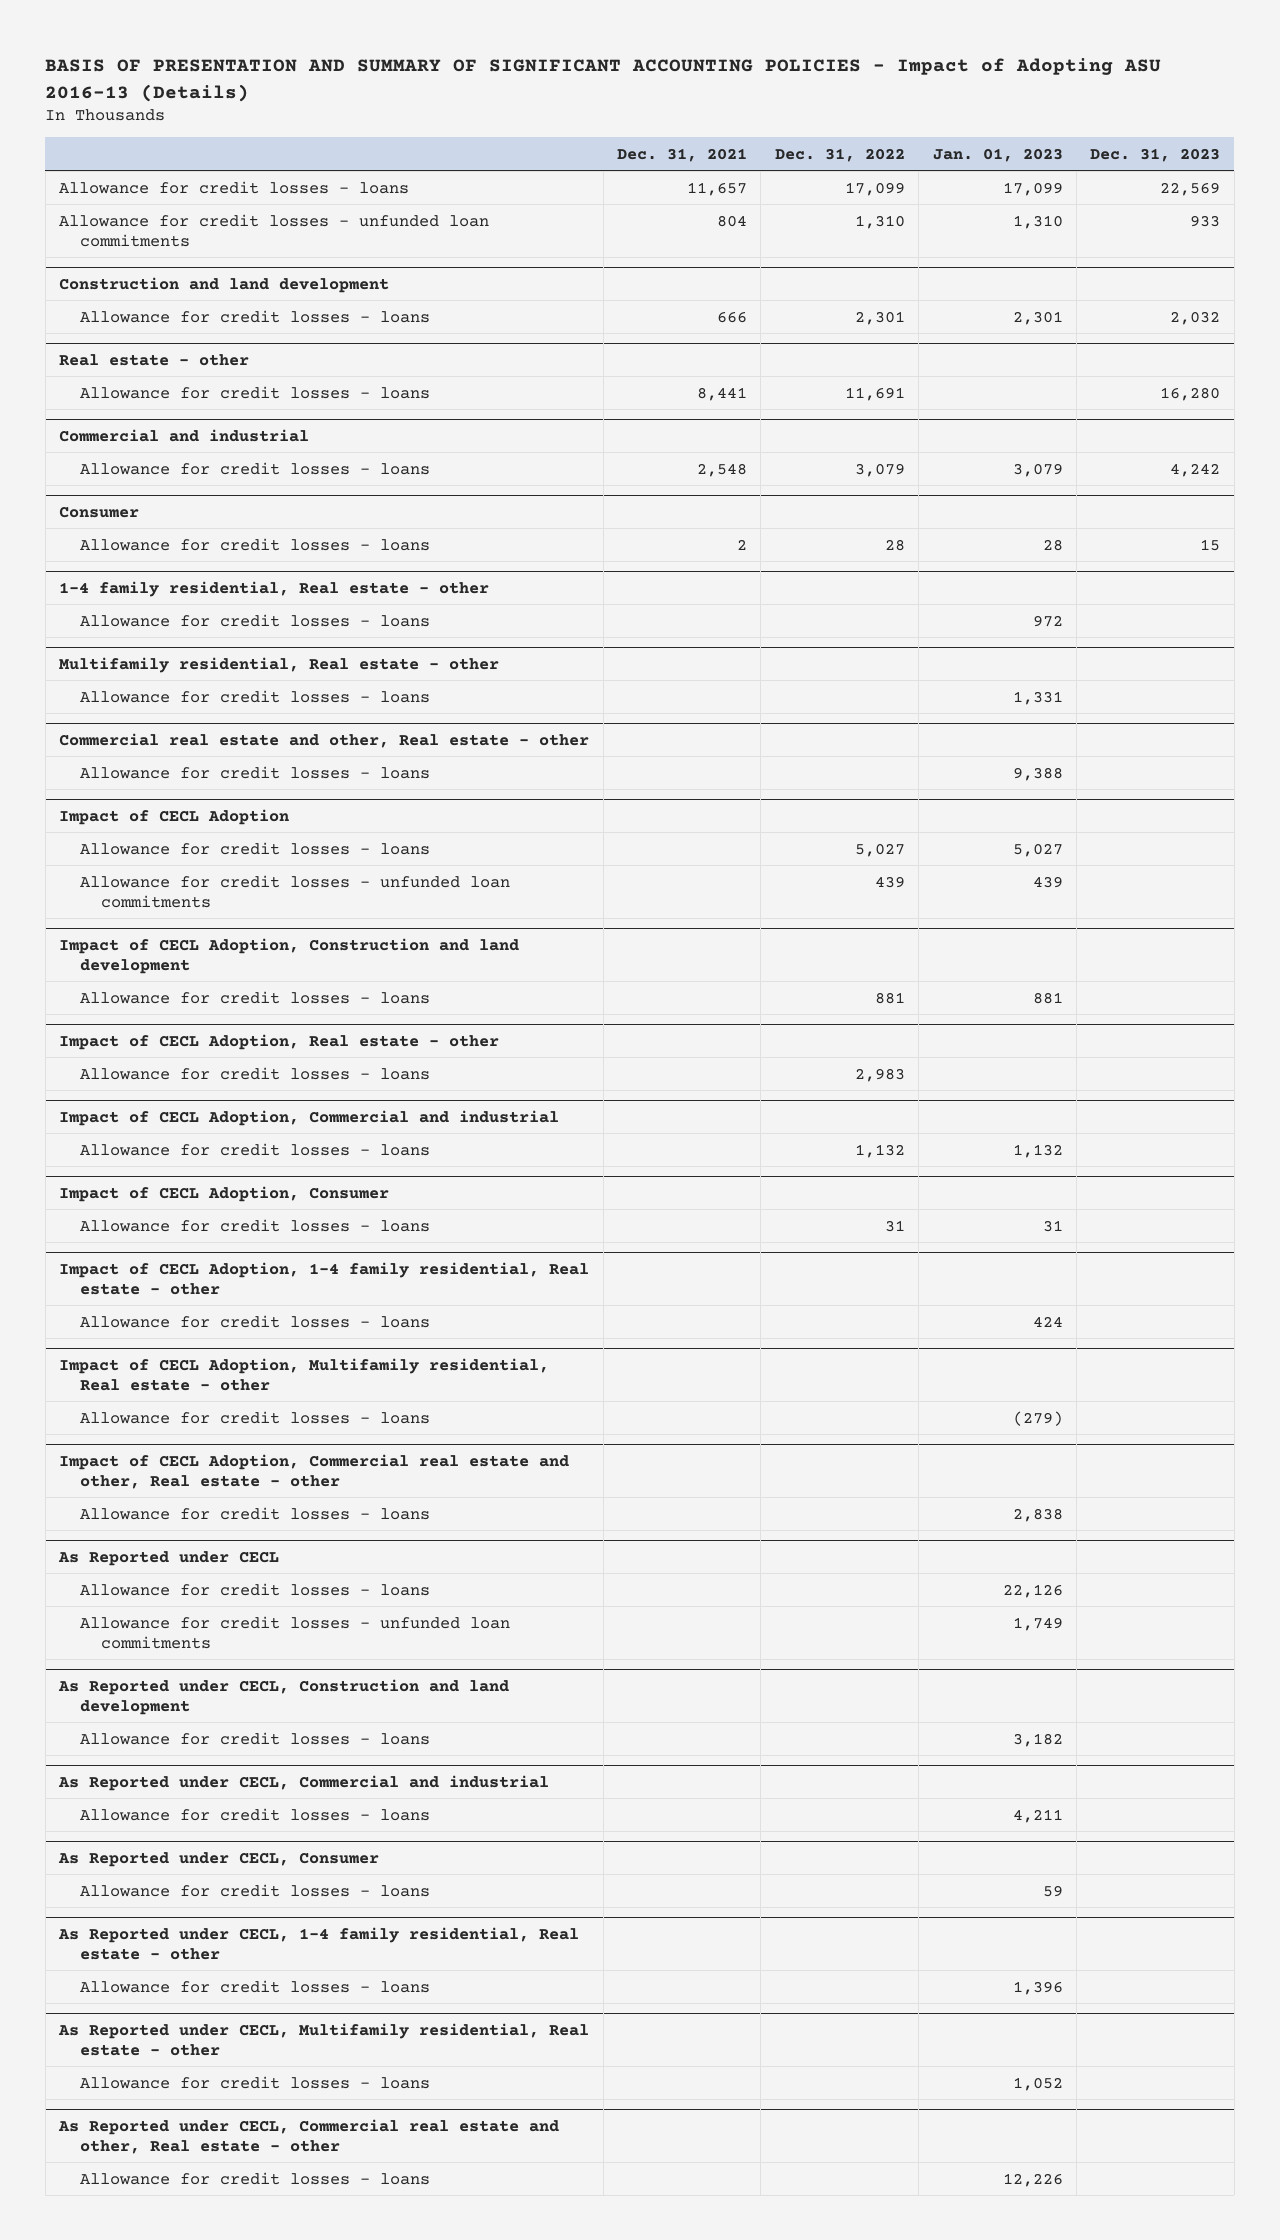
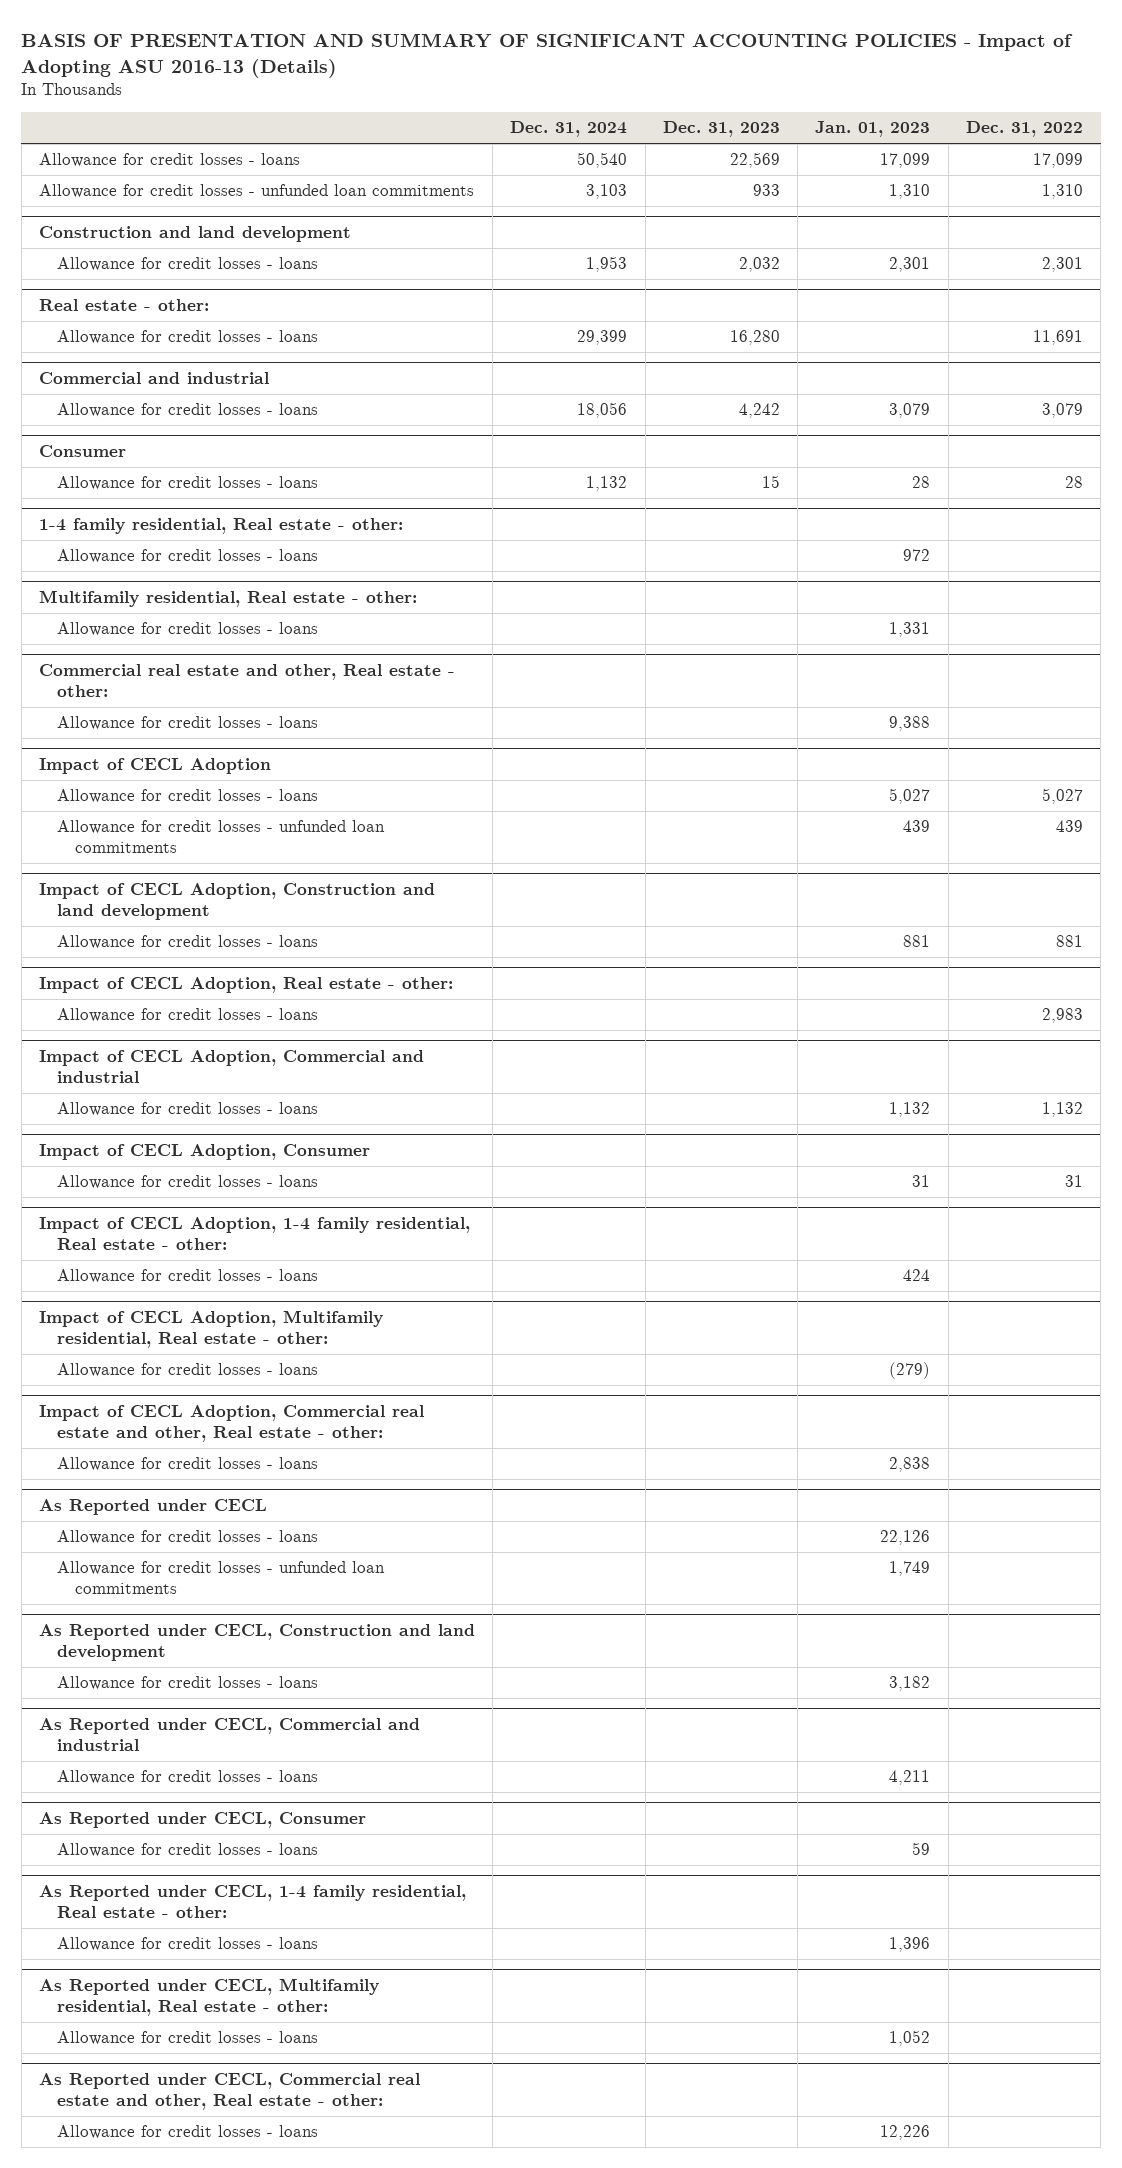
[617,147,748,162] Dec. 31, 2021 -> none
none -> [510,121,628,138] Dec. 31, 2024
[59,353,250,366] Real estate - other -> [38,298,209,311] Real estate - other:
[59,580,490,597] 1-4 family residential, Real estate - other -> [38,517,403,534] 1-4 family residential, Real estate - other:
[59,656,500,673] Multifamily residential, Real estate - other -> [38,589,417,607] Multifamily residential, Real estate - other:
[59,732,590,748] Commercial real estate and other, Real estate - other -> [38,663,455,697] Commercial real estate and other, Real estate - other:
[59,1033,500,1050] Impact of CECL Adoption, Real estate - other -> [38,976,453,993] Impact of CECL Adoption, Real estate - other:
[59,1261,590,1295] Impact of CECL Adoption, 1-4 family residential, Real estate - other -> [38,1216,470,1250] Impact of CECL Adoption, 1-4 family residential, Real estate - other:
[59,1357,550,1391] Impact of CECL Adoption, Multifamily residential, Real estate - other -> [38,1309,383,1348] Impact of CECL Adoption, Multifamily residential, Real estate - other:
[59,1453,570,1489] Impact of CECL Adoption, Commercial real estate and other, Real estate - other -> [38,1404,424,1442] Impact of CECL Adoption, Commercial real estate and other, Real estate - other:
[58,1926,580,1960] As Reported under CECL, 1-4 family residential, Real estate - other -> [38,1884,466,1918] As Reported under CECL, 1-4 family residential, Real estate - other:
[58,2022,590,2056] As Reported under CECL, Multifamily residential, Real estate - other -> [38,1977,379,2016] As Reported under CECL, Multifamily residential, Real estate - other:
[58,2118,560,2154] As Reported under CECL, Commercial real estate and other, Real estate - other -> [38,2072,420,2110] As Reported under CECL, Commercial real estate and other, Real estate - other:

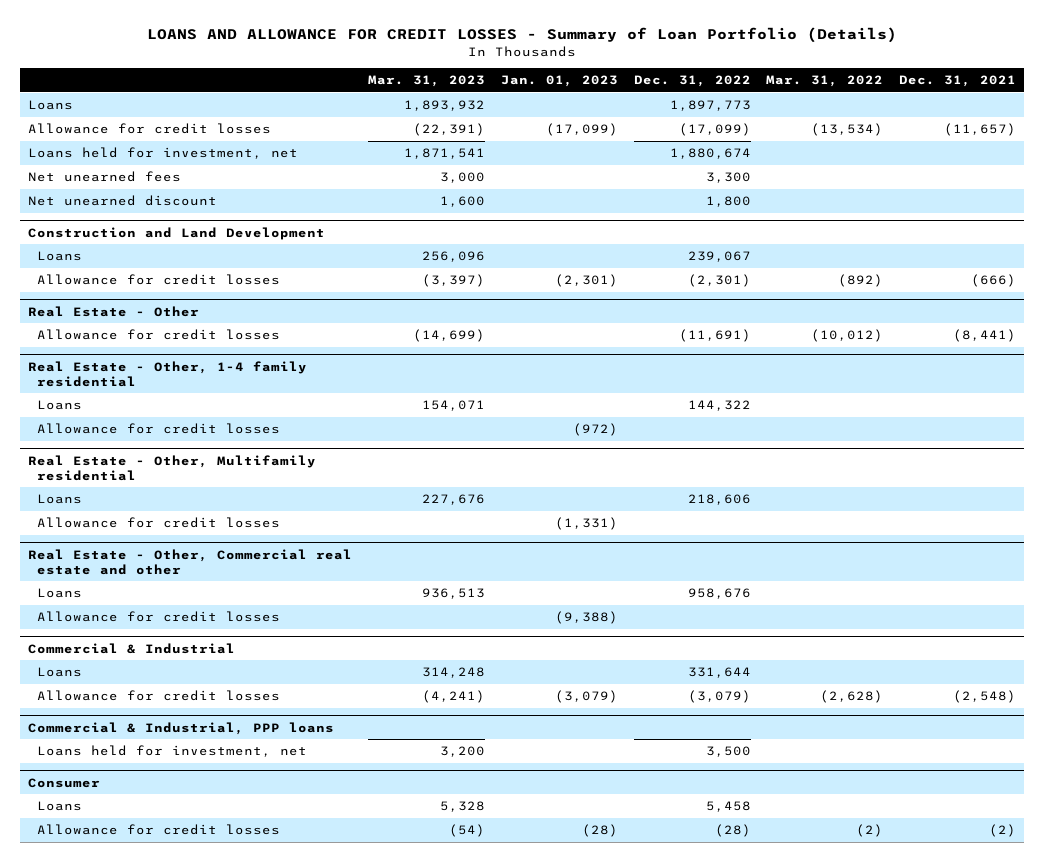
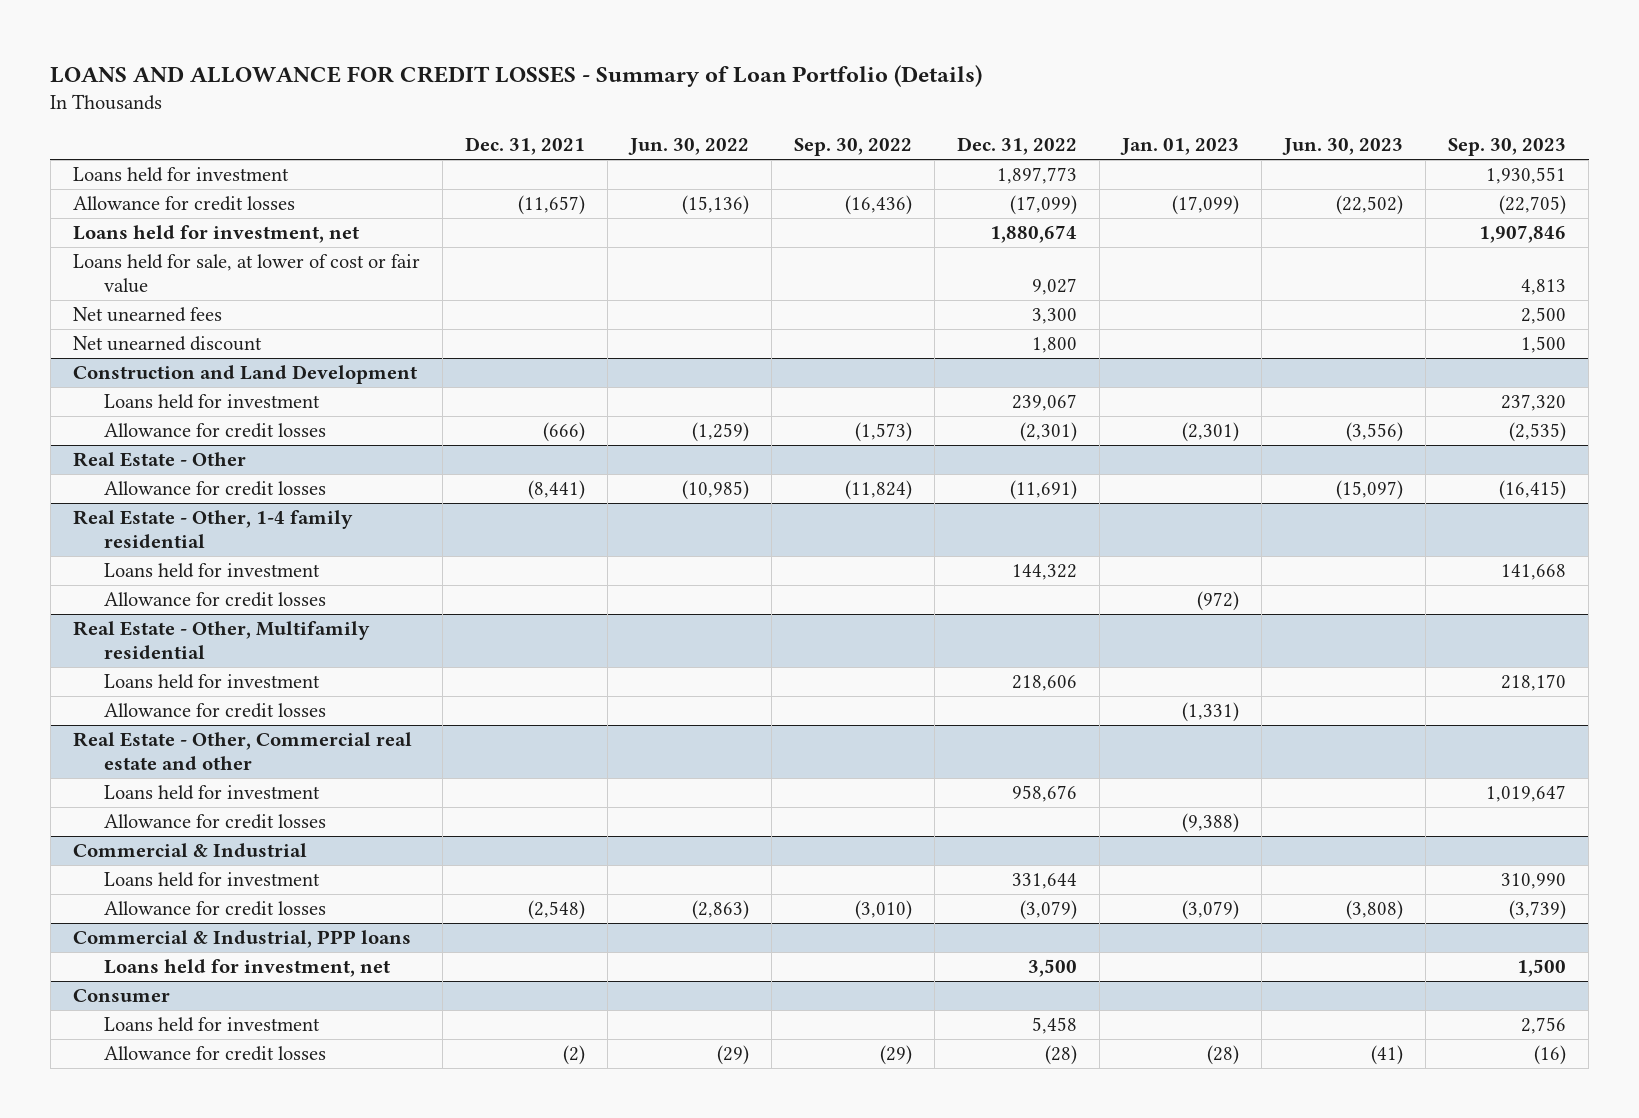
[368,74,486,87] Mar. 31, 2023 -> none
[766,74,884,87] Mar. 31, 2022 -> none
none -> [627,137,749,155] Jun. 30, 2022
none -> [793,137,912,156] Sep. 30, 2022
none -> [1282,137,1404,155] Jun. 30, 2023
none -> [1448,137,1567,156] Sep. 30, 2023
[28,100,74,111] Loans -> [72,167,289,183] Loans held for investment
none -> [72,254,420,294] Loans held for sale, at lower of cost or fair value
[37,251,83,262] Loans -> [103,394,320,410] Loans held for investment
[37,400,83,411] Loans -> [103,563,320,579] Loans held for investment
[37,494,83,505] Loans -> [103,674,320,690] Loans held for investment
[37,588,83,599] Loans -> [103,785,320,801] Loans held for investment
[37,667,83,678] Loans -> [103,872,320,888] Loans held for investment
[37,801,83,812] Loans -> [103,1017,320,1033] Loans held for investment

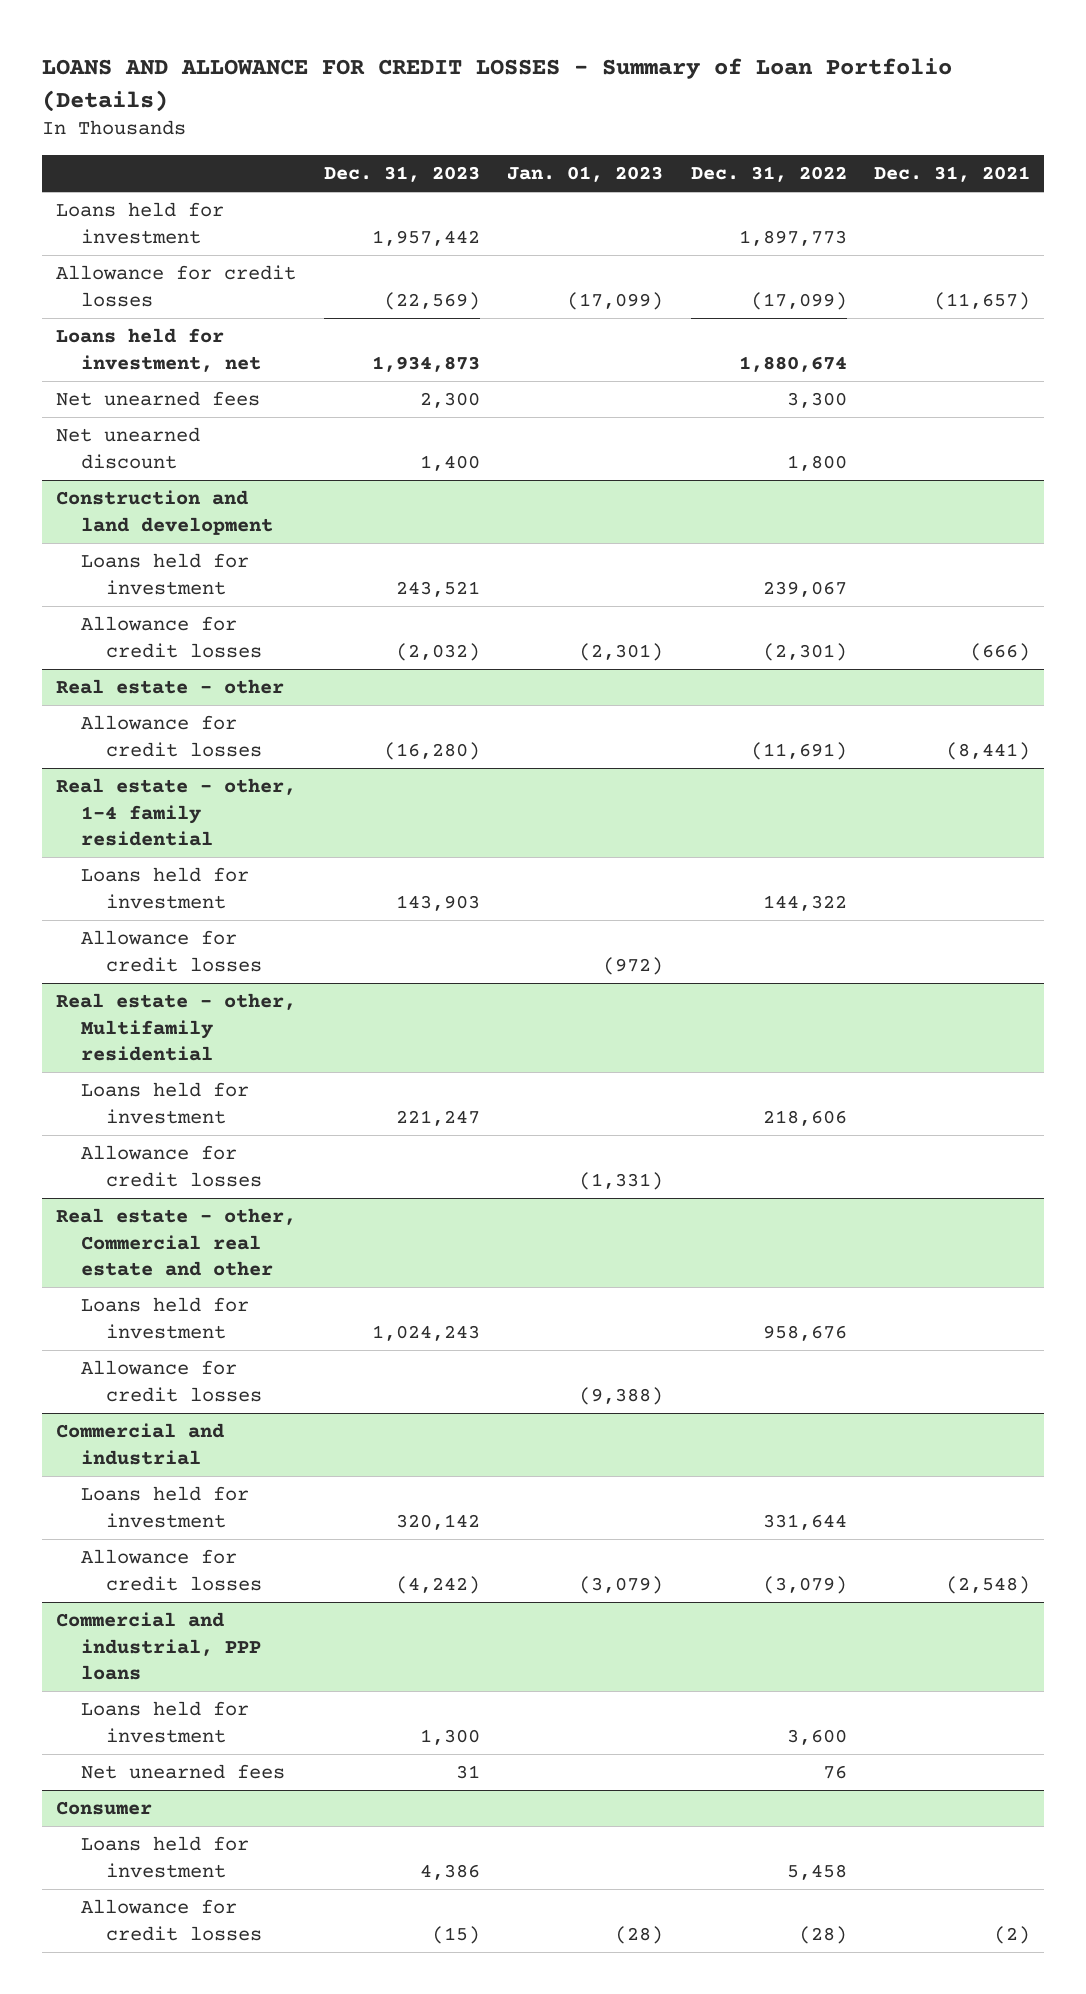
[627,137,749,155] Jun. 30, 2022 -> none
[793,137,912,156] Sep. 30, 2022 -> none
[1282,137,1404,155] Jun. 30, 2023 -> none
[1448,137,1567,156] Sep. 30, 2023 -> none
none -> [323,166,480,183] Dec. 31, 2023
[72,254,420,294] Loans held for sale, at lower of cost or fair value -> none
[72,365,417,385] Construction and Land Development -> [55,490,274,535] Construction and land development
[72,452,246,468] Real Estate - Other -> [55,679,284,695] Real estate - other
[72,510,353,549] Real Estate - Other, 1-4 family residential -> [55,778,296,847] Real estate - other, 1-4 family residential
[72,621,370,660] Real Estate - Other, Multifamily residential -> [55,993,296,1062] Real estate - other, Multifamily residential
[72,732,412,771] Real Estate - Other, Commercial real estate and other -> [55,1208,296,1277] Real estate - other, Commercial real estate and other
[72,843,307,858] Commercial & Industrial -> [55,1423,224,1465] Commercial and industrial
[72,930,411,949] Commercial & Industrial, PPP loans -> [55,1612,262,1681] Commercial and industrial, PPP loans
[103,959,390,978] Loans held for investment, net -> [81,1701,250,1743] Loans held for investment
[1028,959,1078,978] 3,500 -> [786,1728,847,1745] 3,600
none -> [81,1764,286,1780] Net unearned fees

